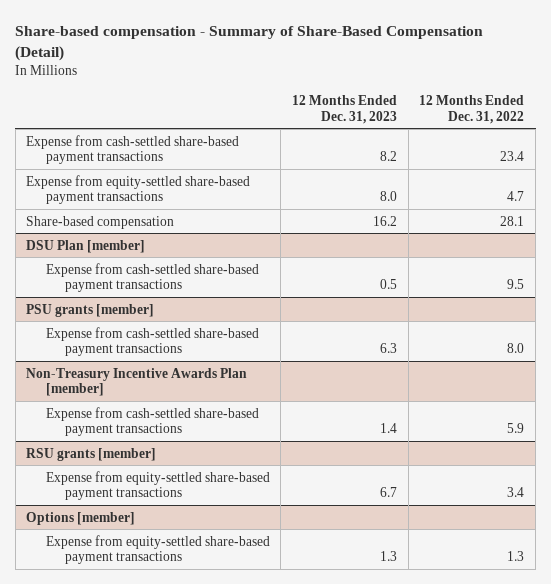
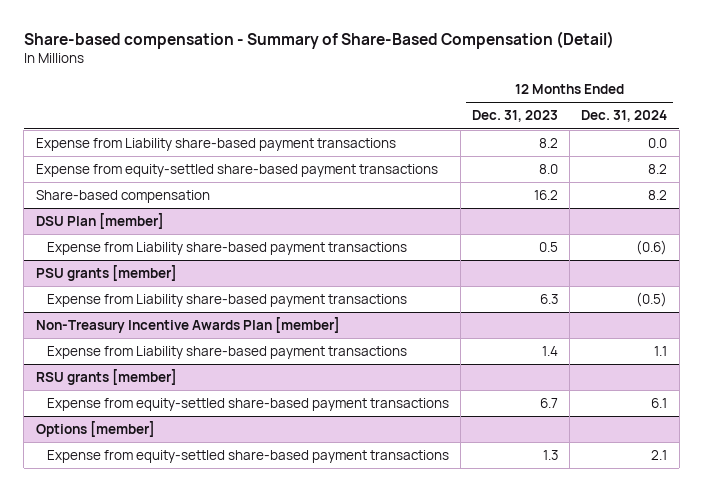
[419,95,525,124] 12 Months Ended Dec. 31, 2022 -> none
none -> [581,110,668,123] Dec. 31, 2024
[26,134,240,165] Expense from cash-settled share-based payment transactions -> [35,138,396,152] Expense from Liability share-based payment transactions
[45,262,259,293] Expense from cash-settled share-based payment transactions -> [46,242,407,256] Expense from Liability share-based payment transactions
[45,326,259,357] Expense from cash-settled share-based payment transactions -> [46,294,407,308] Expense from Liability share-based payment transactions
[45,406,259,437] Expense from cash-settled share-based payment transactions -> [46,346,407,360] Expense from Liability share-based payment transactions

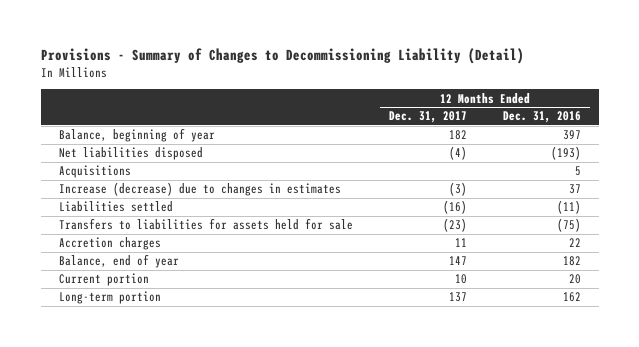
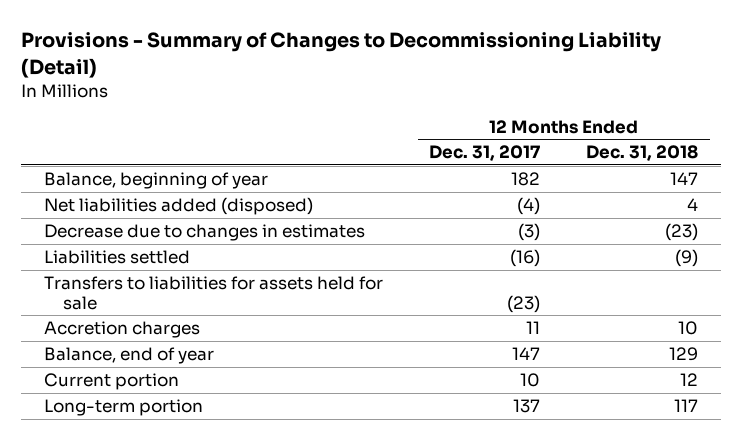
[502,111,581,124] Dec. 31, 2016 -> none
none -> [586,145,699,162] Dec. 31, 2018
[58,165,131,179] Acquisitions -> none
[58,147,203,161] Net liabilities disposed -> [44,197,314,216] Net liabilities added (disposed)
[58,182,341,197] Increase (decrease) due to changes in estimates -> [44,224,366,242] Decrease due to changes in estimates

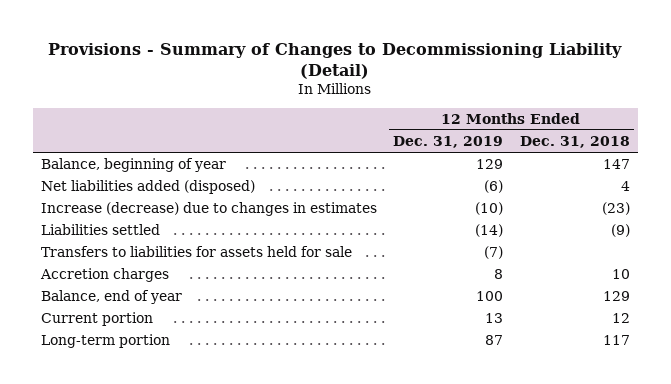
[429,145,541,162] Dec. 31, 2017 -> none
none -> [393,135,504,148] Dec. 31, 2019
[44,224,366,242] Decrease due to changes in estimates -> [41,202,378,217] Increase (decrease) due to changes in estimates

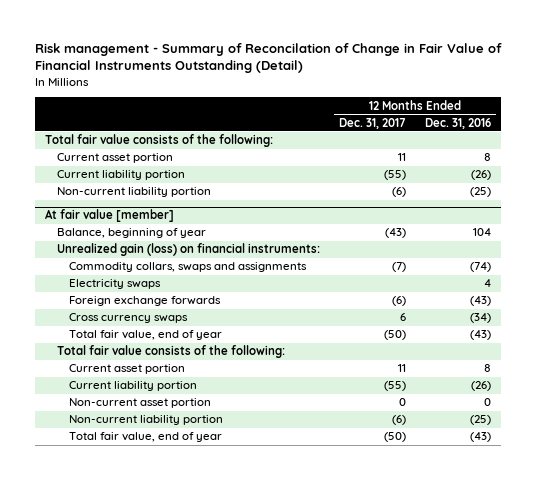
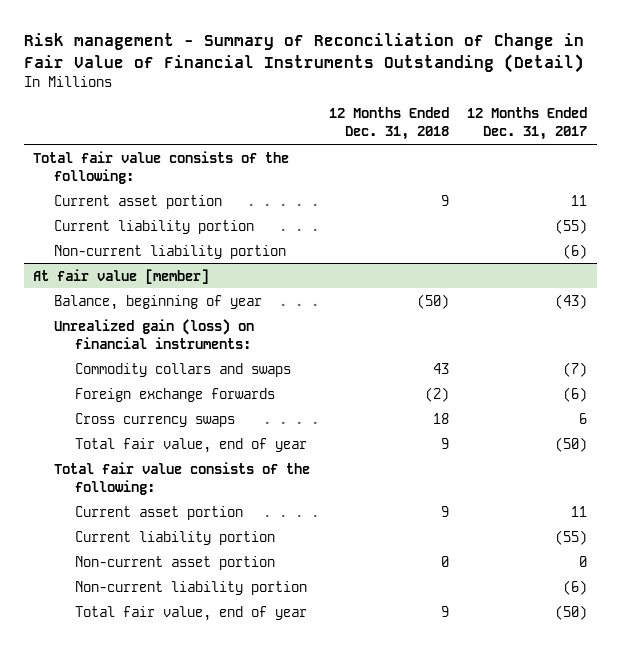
[34,42,502,74] Risk management - Summary of Reconcilation of Change in Fair Value of Financial Instruments Outstanding (Detail) -> [23,32,584,73] Risk management - Summary of Reconciliation of Change in Fair Value of Financial Instruments Outstanding (Detail)
[425,117,492,129] Dec. 31, 2016 -> none
none -> [328,107,449,141] 12 Months Ended Dec. 31, 2018
[68,279,161,290] Electricity swaps -> none
[68,262,307,273] Commodity collars, swaps and assignments -> [75,362,292,377] Commodity collars and swaps

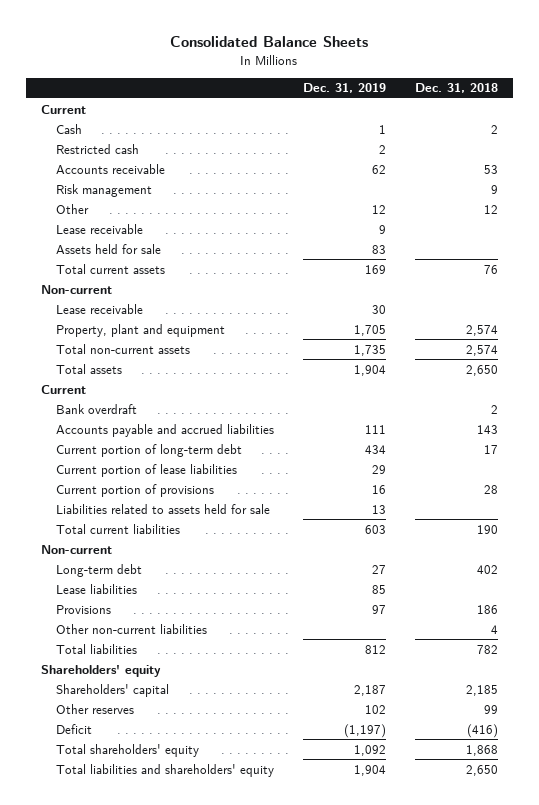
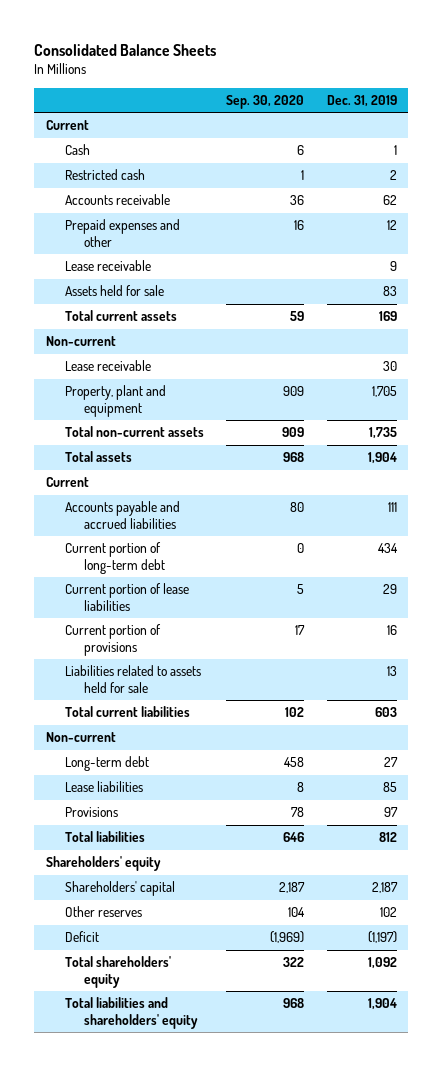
[415,83,499,94] Dec. 31, 2018 -> none
none -> [226,95,305,110] Sep. 30, 2020
[56,183,153,197] Risk management -> none
[56,203,90,214] Other -> none
none -> [64,219,180,247] Prepaid expenses and other
[56,403,138,414] Bank overdraft -> none
[56,623,208,634] Other non-current liabilities -> none

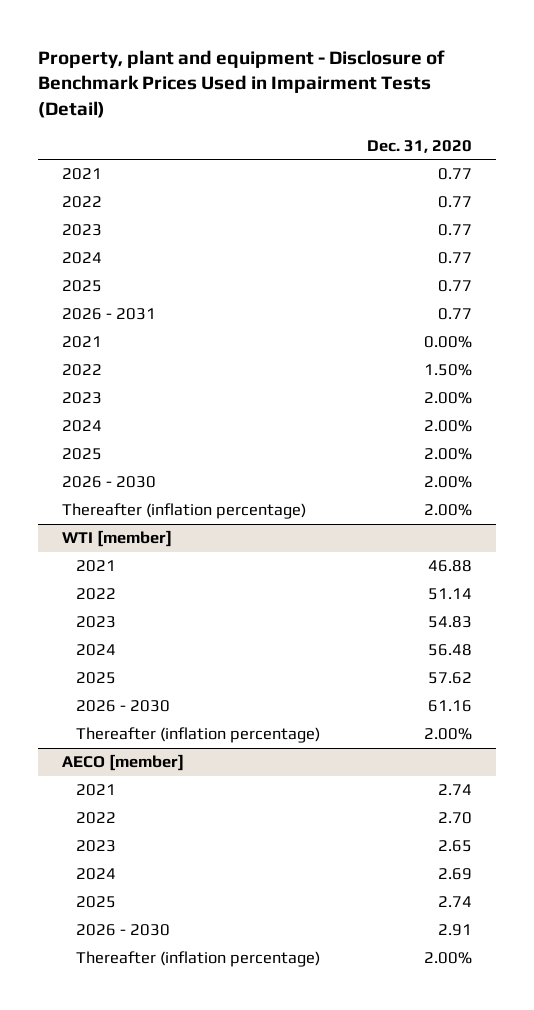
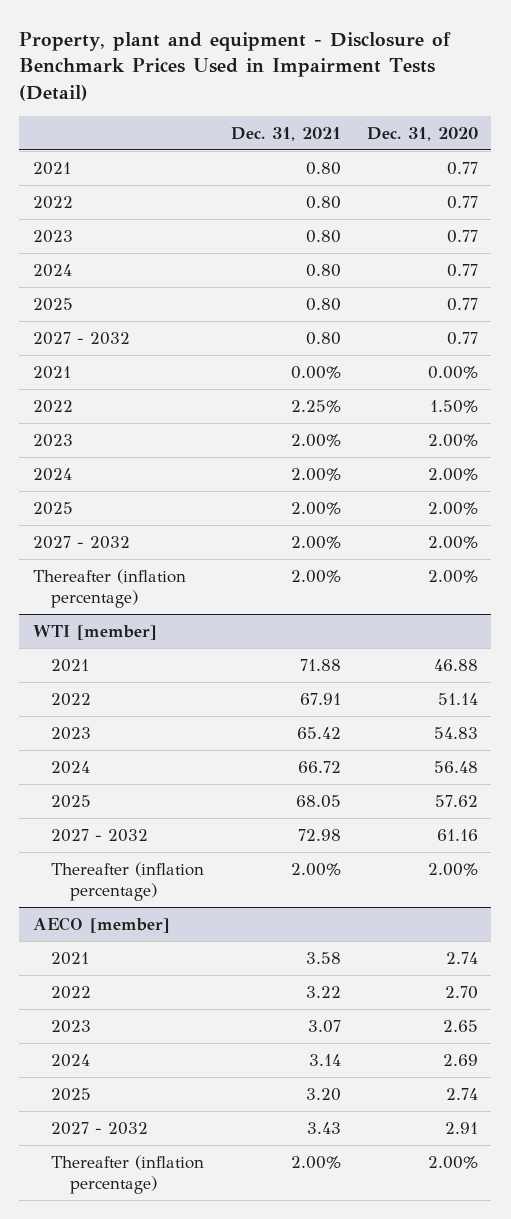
none -> [230,126,341,141] Dec. 31, 2021
[61,308,156,321] 2026 - 2031 -> [32,331,130,345] 2027 - 2032
[61,476,156,489] 2026 - 2030 -> [32,535,130,549] 2027 - 2032
[75,700,170,713] 2026 - 2030 -> [51,828,149,842] 2027 - 2032
[75,924,170,937] 2026 - 2030 -> [51,1121,149,1135] 2027 - 2032

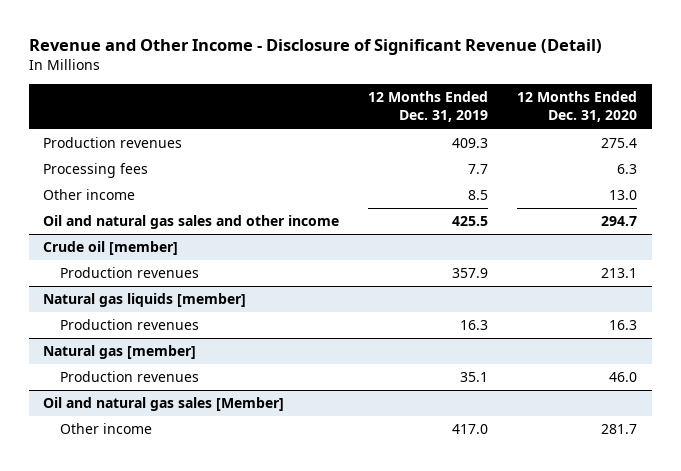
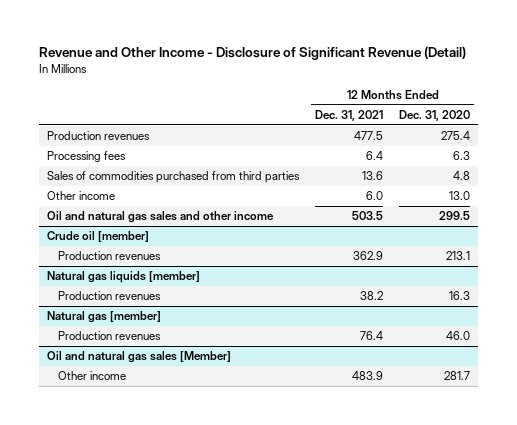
[368,91,489,123] 12 Months Ended Dec. 31, 2019 -> none
none -> [315,109,384,121] Dec. 31, 2021
none -> [46,171,300,184] Sales of commodities purchased from third parties
[601,216,638,227] 294.7 -> [439,211,471,221] 299.5

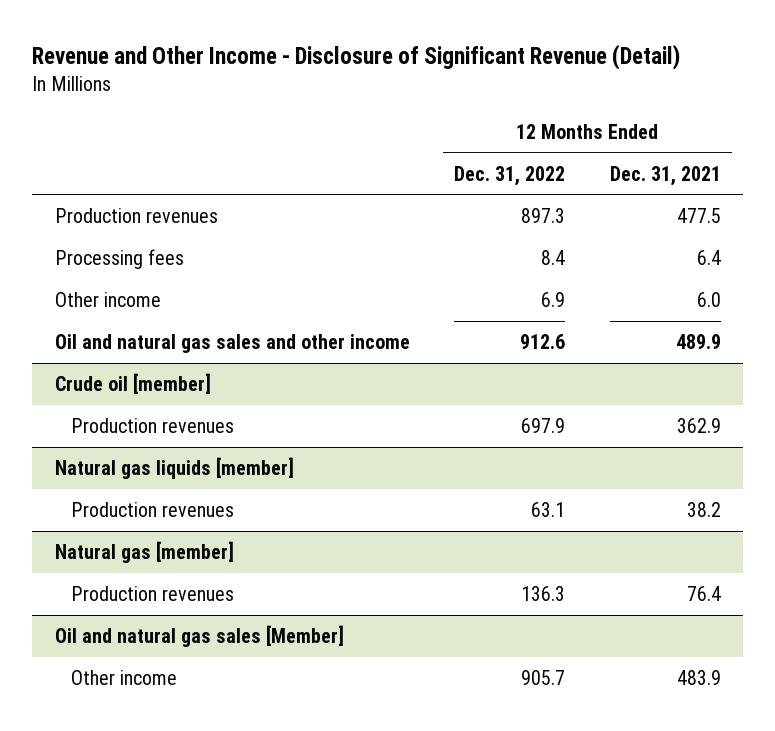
[399,109,471,121] Dec. 31, 2020 -> none
none -> [454,165,566,186] Dec. 31, 2022
[46,171,300,184] Sales of commodities purchased from third parties -> none
[352,211,384,221] 503.5 -> [675,333,721,349] 489.9

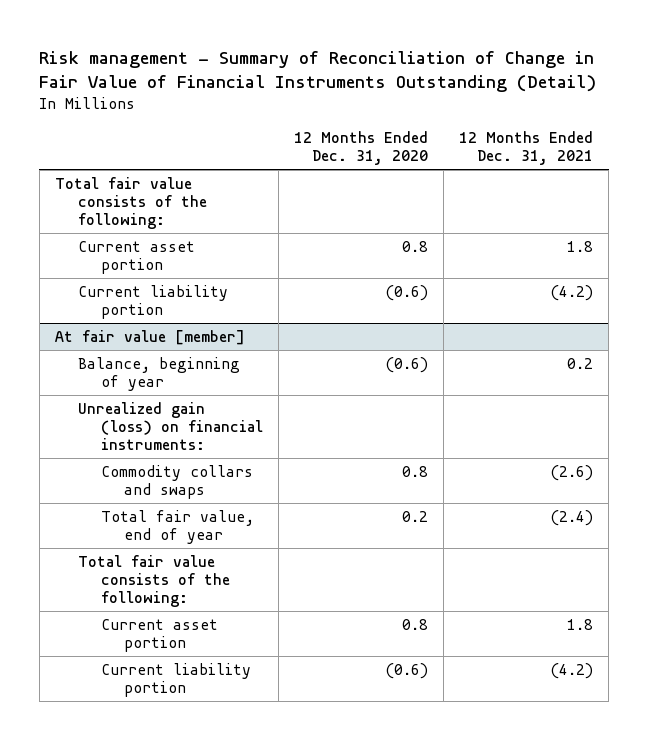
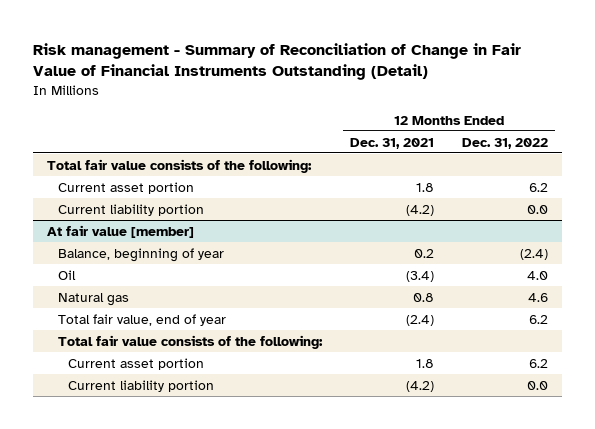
[294,131,429,166] 12 Months Ended Dec. 31, 2020 -> none
none -> [461,137,548,149] Dec. 31, 2022
[77,401,263,451] Unrealized gain (loss) on financial instruments: -> none
[100,464,253,499] Commodity collars and swaps -> none
none -> [57,269,76,280] Oil
none -> [57,292,129,306] Natural gas

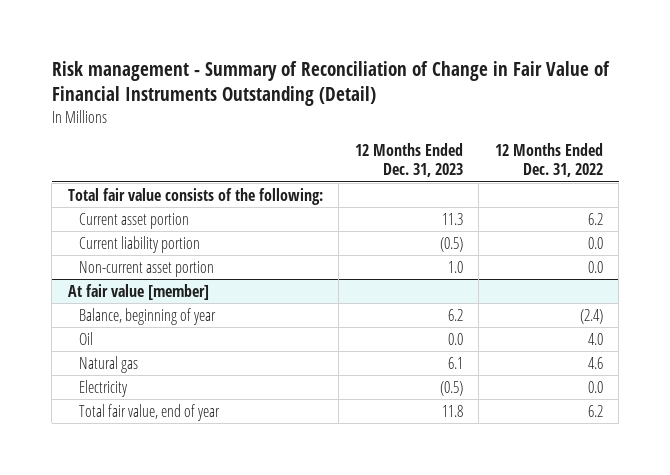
[349,137,434,149] Dec. 31, 2021 -> none
none -> [354,143,463,178] 12 Months Ended Dec. 31, 2023
none -> [79,260,215,277] Non-current asset portion
none -> [79,379,129,397] Electricity
[57,334,323,349] Total fair value consists of the following: -> none
[68,357,205,370] Current asset portion -> none
[68,379,215,392] Current liability portion -> none

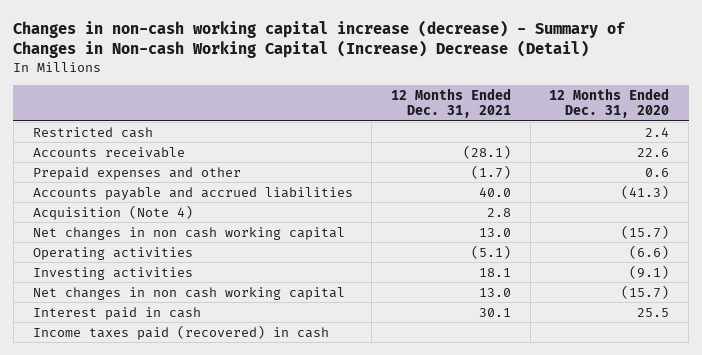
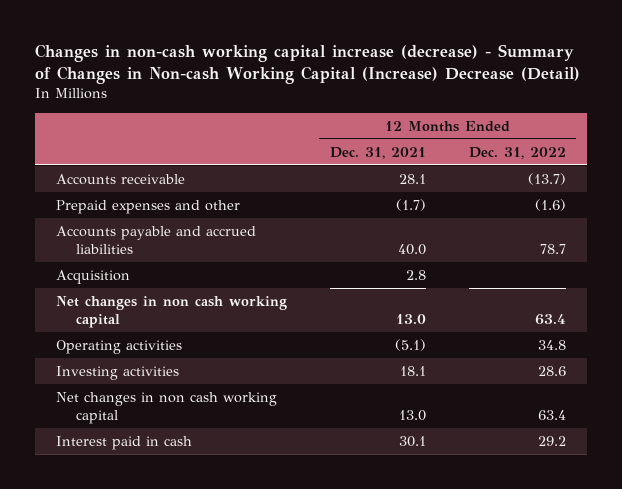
[549,87,670,119] 12 Months Ended Dec. 31, 2020 -> none
none -> [468,146,566,159] Dec. 31, 2022
[32,126,153,138] Restricted cash -> none
[463,144,512,159] (28.1) -> [398,173,426,184] 28.1
[32,204,193,220] Acquisition (Note 4) -> [56,269,131,284] Acquisition
[32,324,329,340] Income taxes paid (recovered) in cash -> none

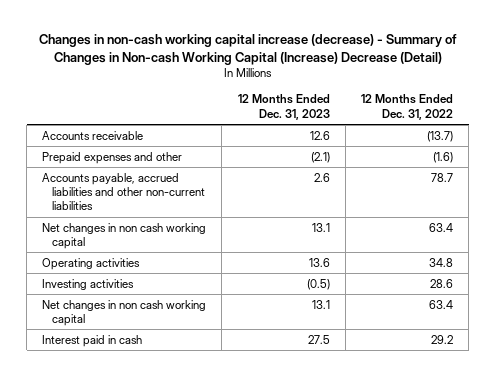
[329,146,426,159] Dec. 31, 2021 -> none
none -> [237,94,330,120] 12 Months Ended Dec. 31, 2023
[56,269,131,284] Acquisition -> none
[56,225,257,255] Accounts payable and accrued liabilities -> [42,172,205,211] Accounts payable, accrued liabilities and other non-current liabilities

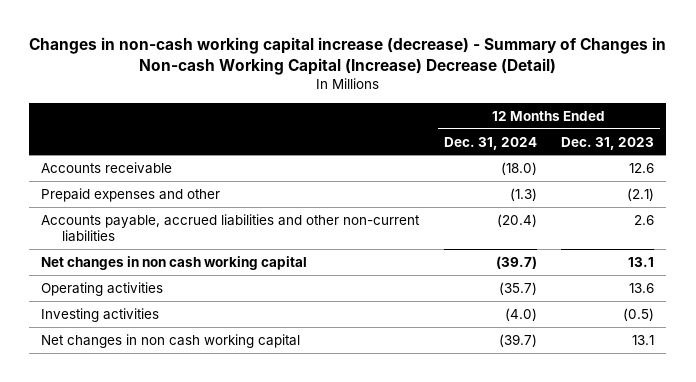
[361,94,454,120] 12 Months Ended Dec. 31, 2022 -> none
none -> [443,136,537,150] Dec. 31, 2024
[42,334,143,347] Interest paid in cash -> none

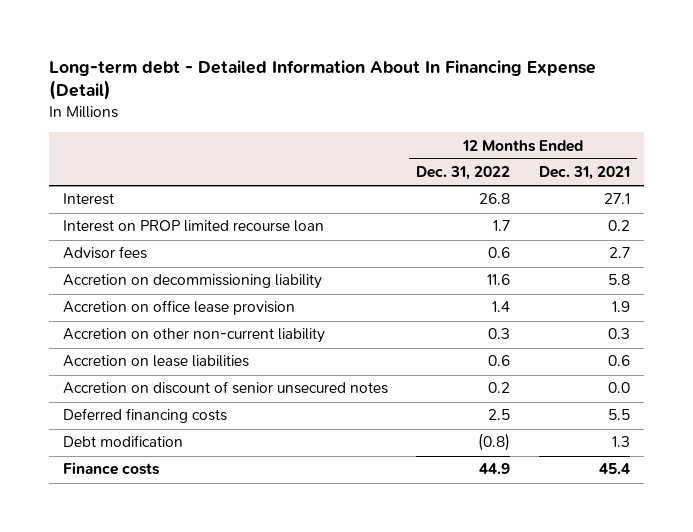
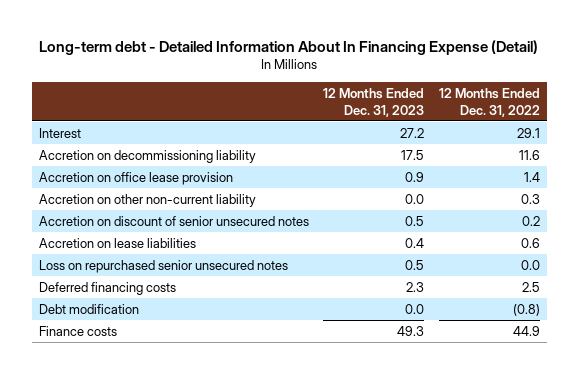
[538,166,630,181] Dec. 31, 2021 -> none
none -> [323,87,425,117] 12 Months Ended Dec. 31, 2023
[63,220,325,233] Interest on PROP limited recourse loan -> none
[63,246,148,260] Advisor fees -> none
[479,193,511,205] 26.8 -> [516,127,540,138] 29.1
[63,355,250,368] Accretion on lease liabilities -> [38,237,196,248] Accretion on lease liabilities
none -> [38,259,288,273] Loss on repurchased senior unsecured notes

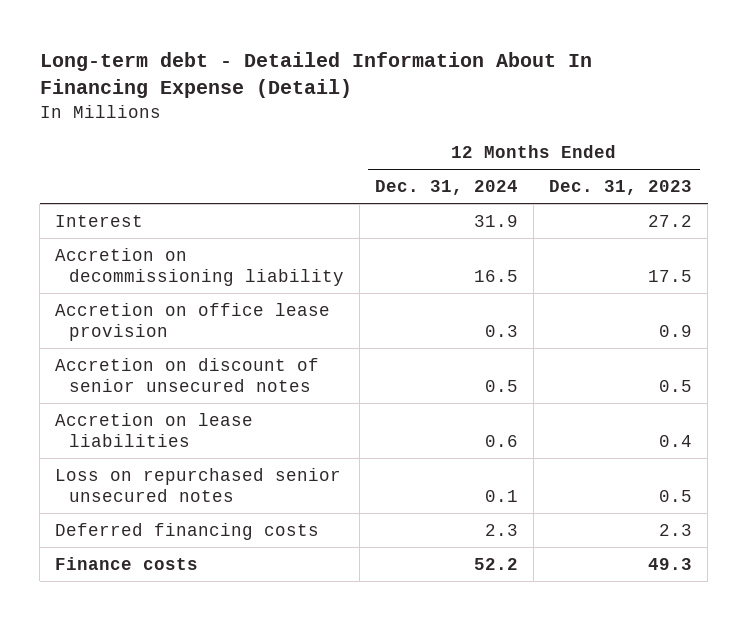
[438,87,540,117] 12 Months Ended Dec. 31, 2022 -> none
none -> [375,180,519,196] Dec. 31, 2024
[38,193,256,207] Accretion on other non-current liability -> none
[38,303,139,314] Debt modification -> none

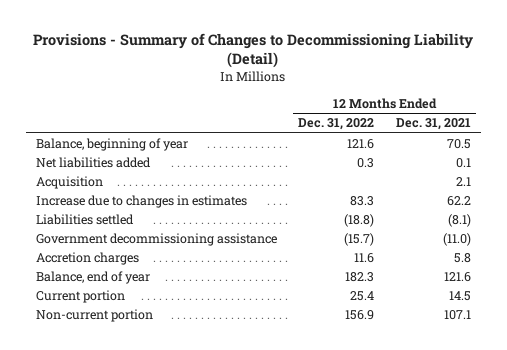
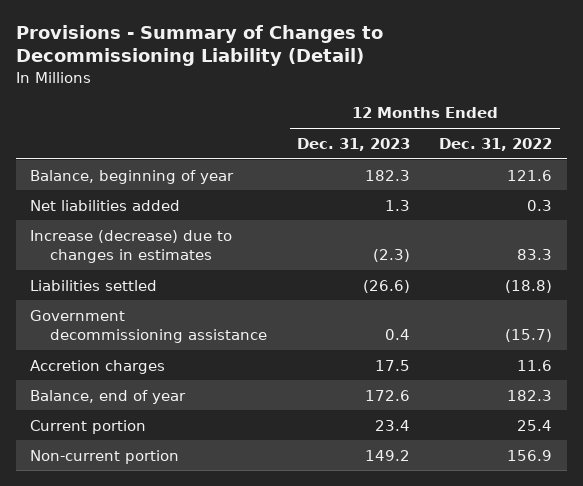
[395,118,471,131] Dec. 31, 2021 -> none
none -> [296,137,410,151] Dec. 31, 2023
[36,176,104,190] Acquisition -> none
[36,195,248,209] Increase due to changes in estimates -> [30,229,233,263] Increase (decrease) due to changes in estimates

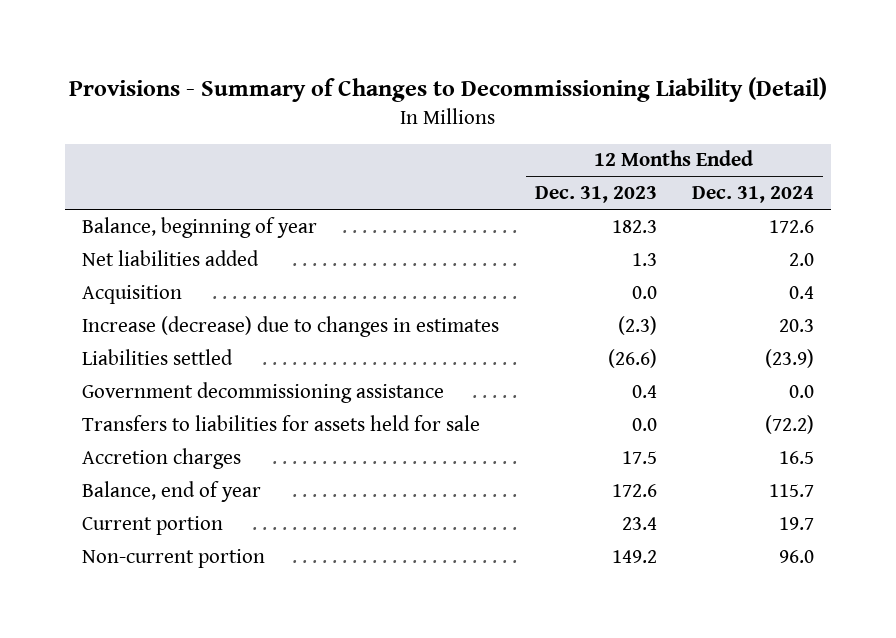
[439,137,553,151] Dec. 31, 2022 -> none
none -> [691,186,814,204] Dec. 31, 2024
none -> [82,284,183,304] Acquisition
none -> [82,414,481,431] Transfers to liabilities for assets held for sale

